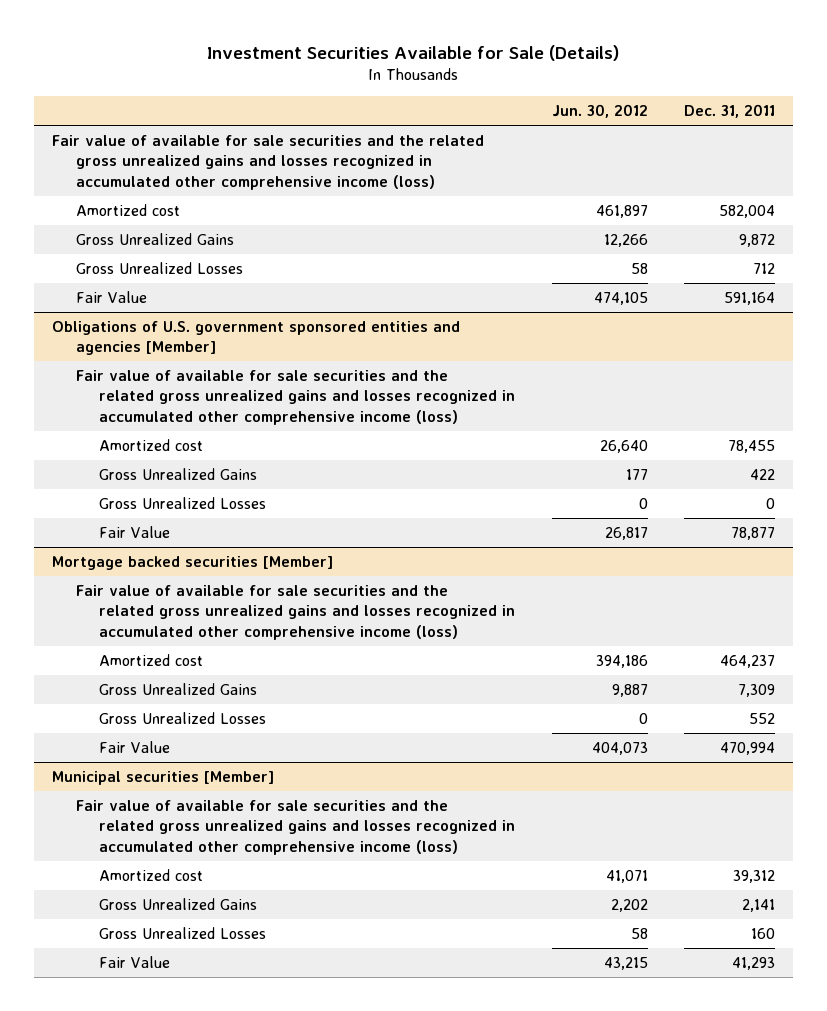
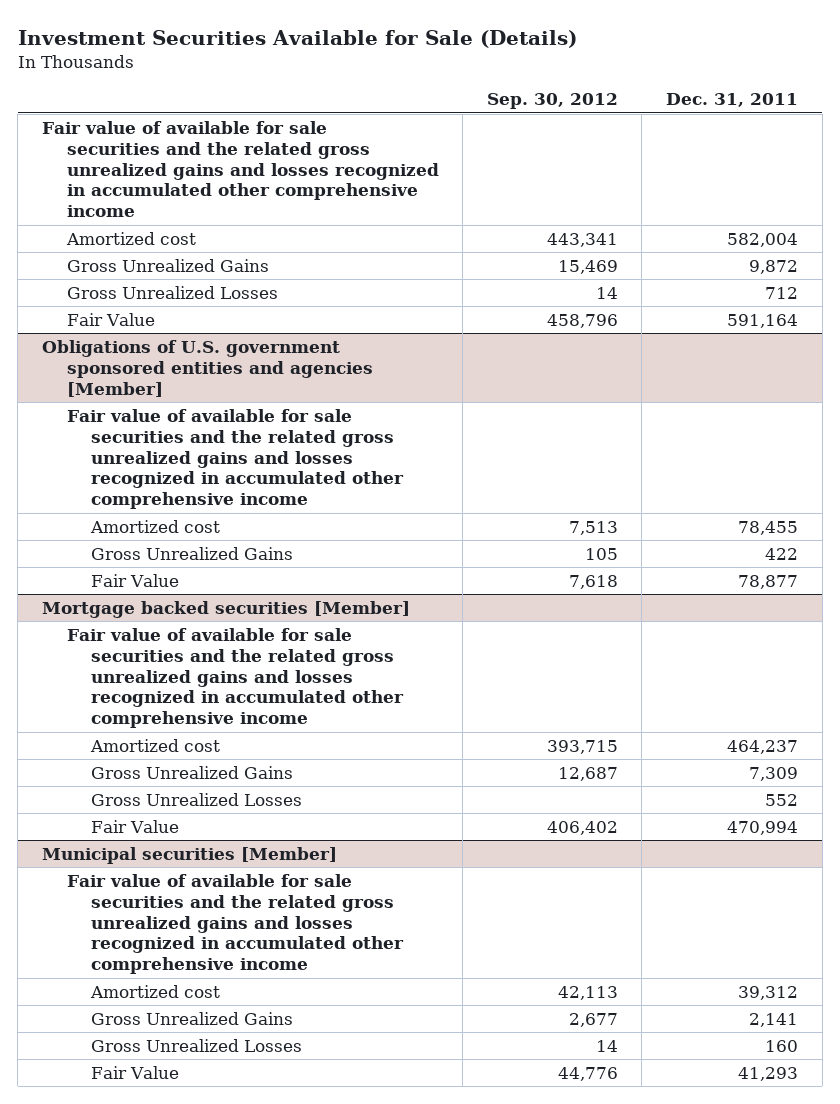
[551,104,648,119] Jun. 30, 2012 -> none
none -> [486,93,618,110] Sep. 30, 2012
[51,134,484,191] Fair value of available for sale securities and the related gross unrealized gains and losses recognized in accumulated other comprehensive income (loss) -> [42,120,439,218] Fair value of available for sale securities and the related gross unrealized gains and losses recognized in accumulated other comprehensive income
[75,369,516,426] Fair value of available for sale securities and the related gross unrealized gains and losses recognized in accumulated other comprehensive income (loss) -> [66,408,405,510] Fair value of available for sale securities and the related gross unrealized gains and losses recognized in accumulated other comprehensive income
[99,496,267,509] Gross Unrealized Losses -> none
[75,584,516,641] Fair value of available for sale securities and the related gross unrealized gains and losses recognized in accumulated other comprehensive income (loss) -> [66,627,405,729] Fair value of available for sale securities and the related gross unrealized gains and losses recognized in accumulated other comprehensive income
[75,799,516,856] Fair value of available for sale securities and the related gross unrealized gains and losses recognized in accumulated other comprehensive income (loss) -> [66,873,405,975] Fair value of available for sale securities and the related gross unrealized gains and losses recognized in accumulated other comprehensive income

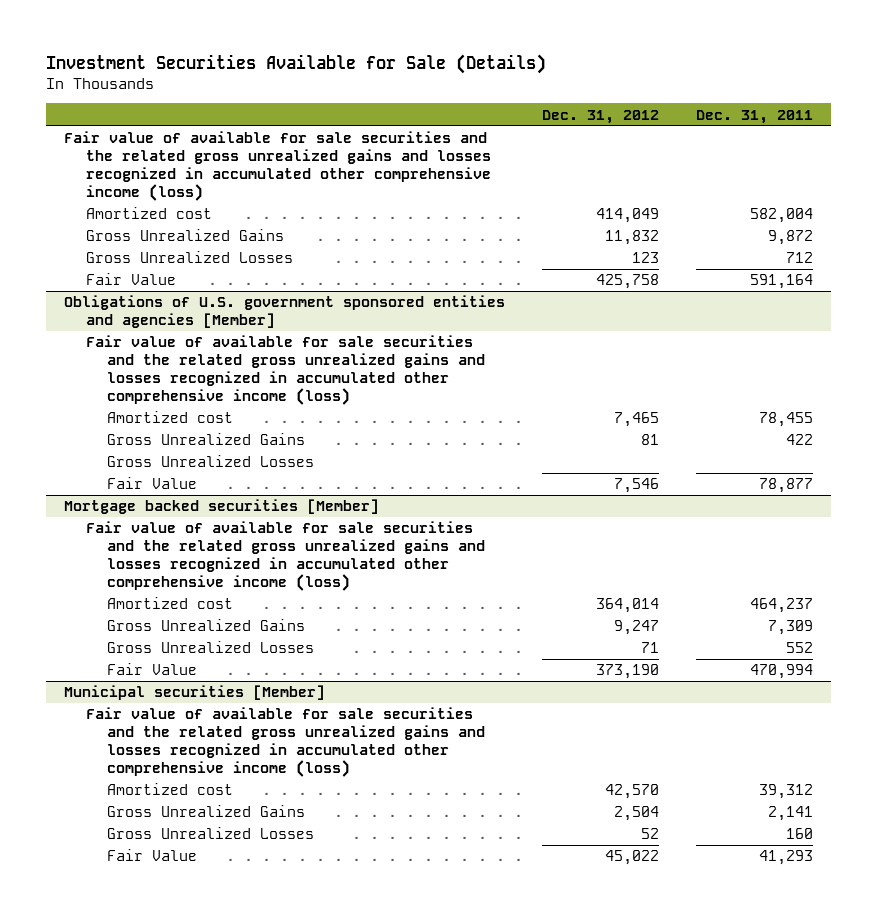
[486,93,618,110] Sep. 30, 2012 -> none
none -> [541,109,659,124] Dec. 31, 2012
[42,120,439,218] Fair value of available for sale securities and the related gross unrealized gains and losses recognized in accumulated other comprehensive income -> [64,131,491,201] Fair value of available for sale securities and the related gross unrealized gains and losses recognized in accumulated other comprehensive income (loss)
[66,408,405,510] Fair value of available for sale securities and the related gross unrealized gains and losses recognized in accumulated other comprehensive income -> [85,335,486,405] Fair value of available for sale securities and the related gross unrealized gains and losses recognized in accumulated other comprehensive income (loss)
none -> [107,455,315,468] Gross Unrealized Losses
[66,627,405,729] Fair value of available for sale securities and the related gross unrealized gains and losses recognized in accumulated other comprehensive income -> [85,521,486,591] Fair value of available for sale securities and the related gross unrealized gains and losses recognized in accumulated other comprehensive income (loss)
[66,873,405,975] Fair value of available for sale securities and the related gross unrealized gains and losses recognized in accumulated other comprehensive income -> [85,707,486,777] Fair value of available for sale securities and the related gross unrealized gains and losses recognized in accumulated other comprehensive income (loss)

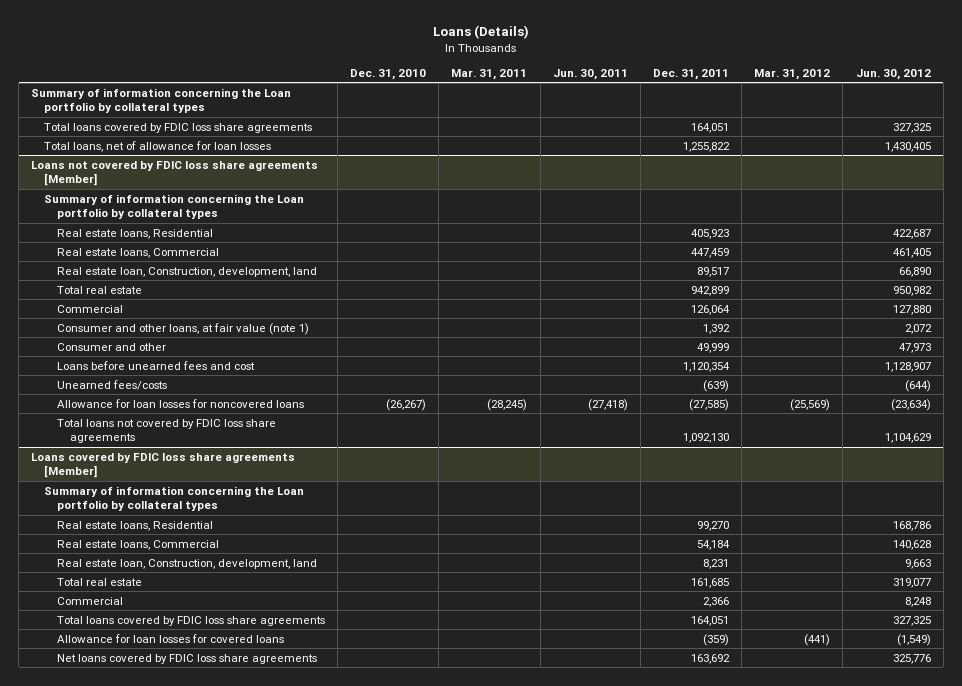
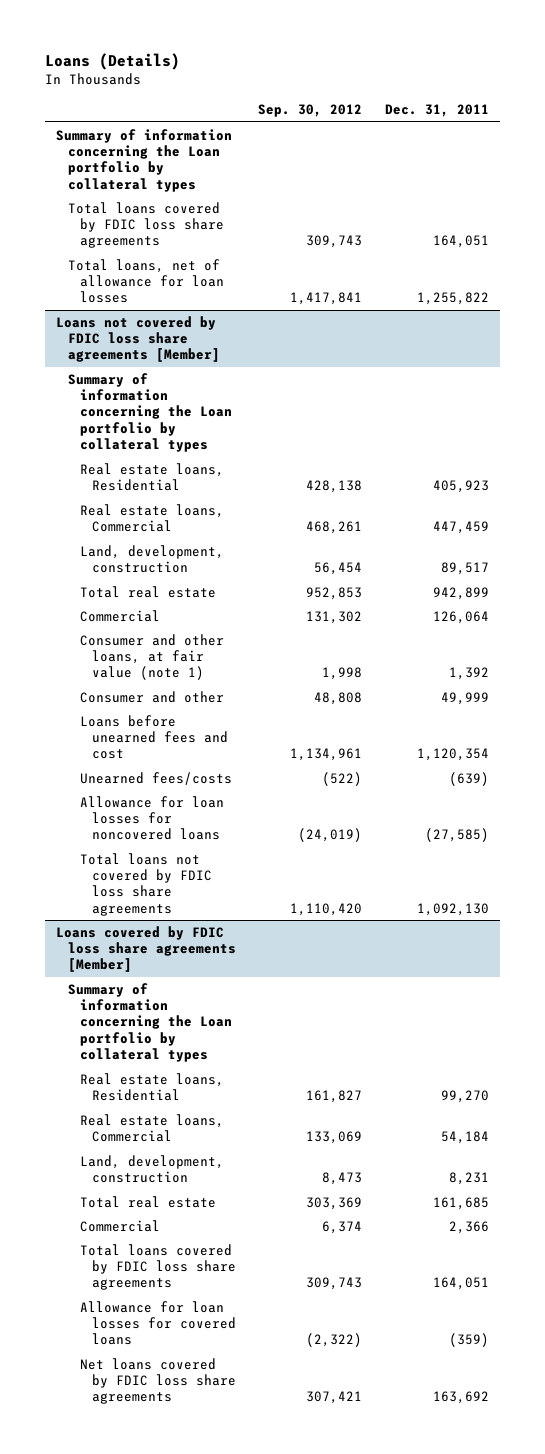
[350,68,427,80] Dec. 31, 2010 -> none
[451,68,528,80] Mar. 31, 2011 -> none
[552,68,628,80] Jun. 30, 2011 -> none
[754,68,831,80] Mar. 31, 2012 -> none
[855,68,931,80] Jun. 30, 2012 -> none
none -> [258,104,363,118] Sep. 30, 2012
[56,266,317,277] Real estate loan, Construction, development, land -> [79,544,224,574] Land, development, construction
[56,558,317,569] Real estate loan, Construction, development, land -> [79,1154,224,1184] Land, development, construction

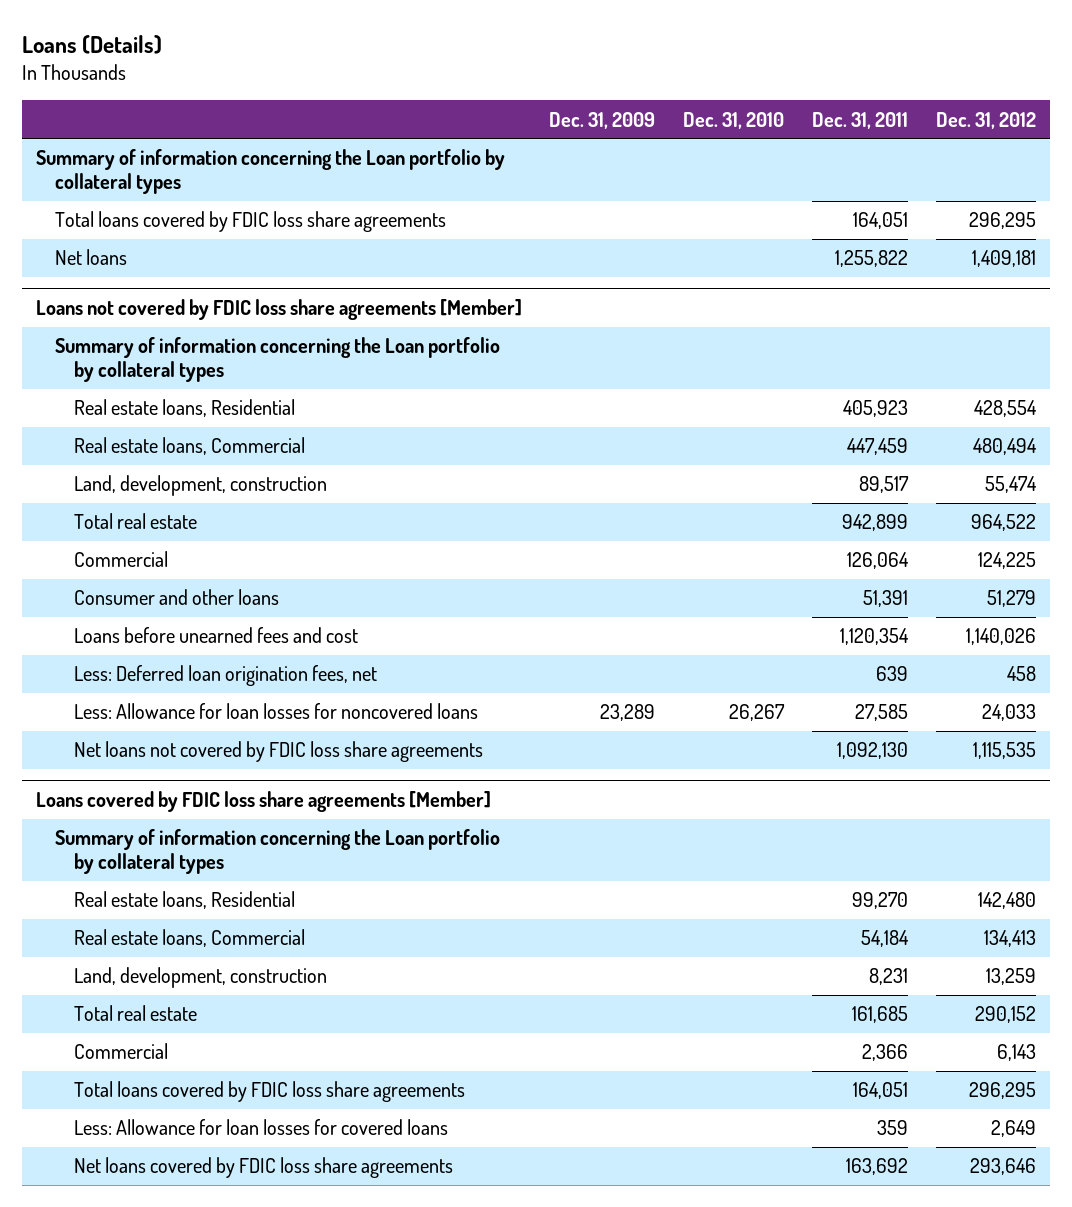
[258,104,363,118] Sep. 30, 2012 -> none
none -> [549,111,656,129] Dec. 31, 2009
none -> [683,111,785,129] Dec. 31, 2010
none -> [935,111,1036,129] Dec. 31, 2012
[67,258,224,304] Total loans, net of allowance for loan losses -> [54,249,127,266] Net loans
[79,690,224,703] Consumer and other -> none
[79,633,224,681] Consumer and other loans, at fair value (note 1) -> [74,589,280,606] Consumer and other loans
[448,667,489,681] 1,392 -> [863,590,909,608] 51,391
[79,771,232,785] Unearned fees/costs -> none
none -> [74,665,378,687] Less: Deferred loan origination fees, net
[79,795,224,841] Allowance for loan losses for noncovered loans -> [74,703,479,720] Less: Allowance for loan losses for noncovered loans
[424,828,489,843] (27,585) -> [855,704,909,722] 27,585
[79,852,212,916] Total loans not covered by FDIC loss share agreements -> [74,741,484,763] Net loans not covered by FDIC loss share agreements
[79,1300,236,1346] Allowance for loan losses for covered loans -> [74,1119,449,1136] Less: Allowance for loan losses for covered loans
[448,1333,489,1348] (359) -> [877,1120,909,1136] 359

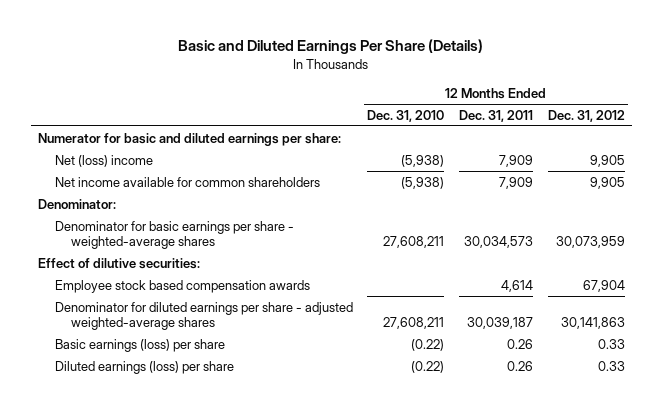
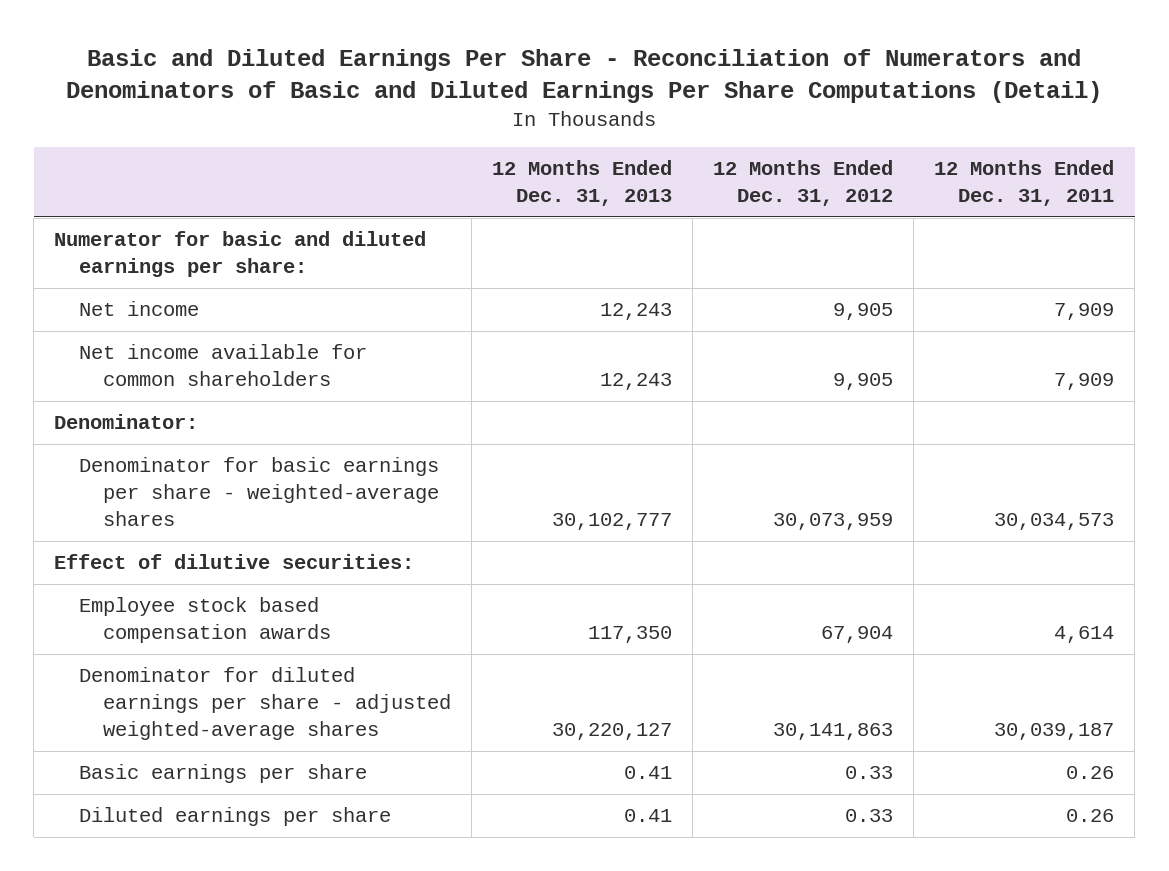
[178,39,484,55] Basic and Diluted Earnings Per Share (Details) -> [66,48,1103,103] Basic and Diluted Earnings Per Share - Reconciliation of Numerators and Denominators of Basic and Diluted Earnings Per Share Computations (Detail)
[367,109,445,122] Dec. 31, 2010 -> none
none -> [492,160,673,206] 12 Months Ended Dec. 31, 2013
[54,154,153,167] Net (loss) income -> [78,301,199,317] Net income
[54,338,225,352] Basic earnings (loss) per share -> [78,764,367,784] Basic earnings per share
[54,360,234,374] Diluted earnings (loss) per share -> [78,807,391,827] Diluted earnings per share

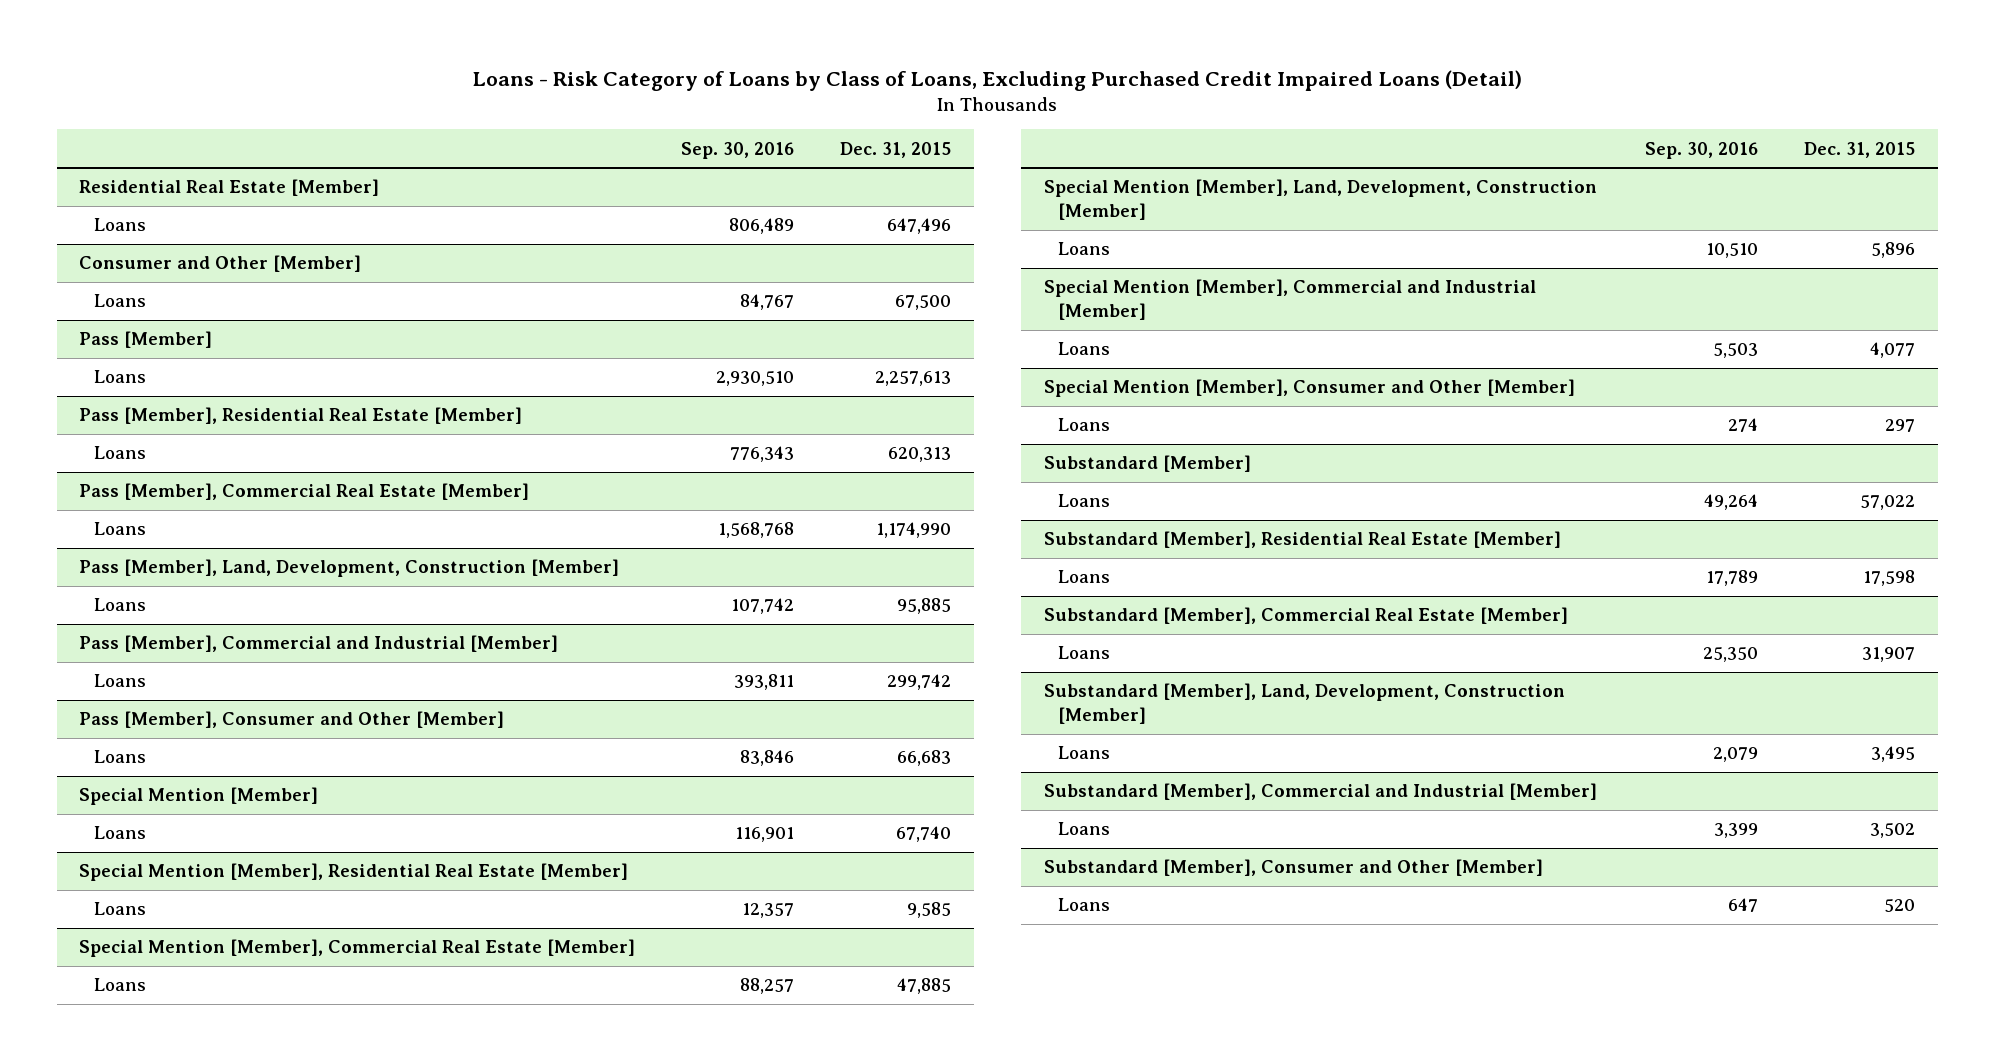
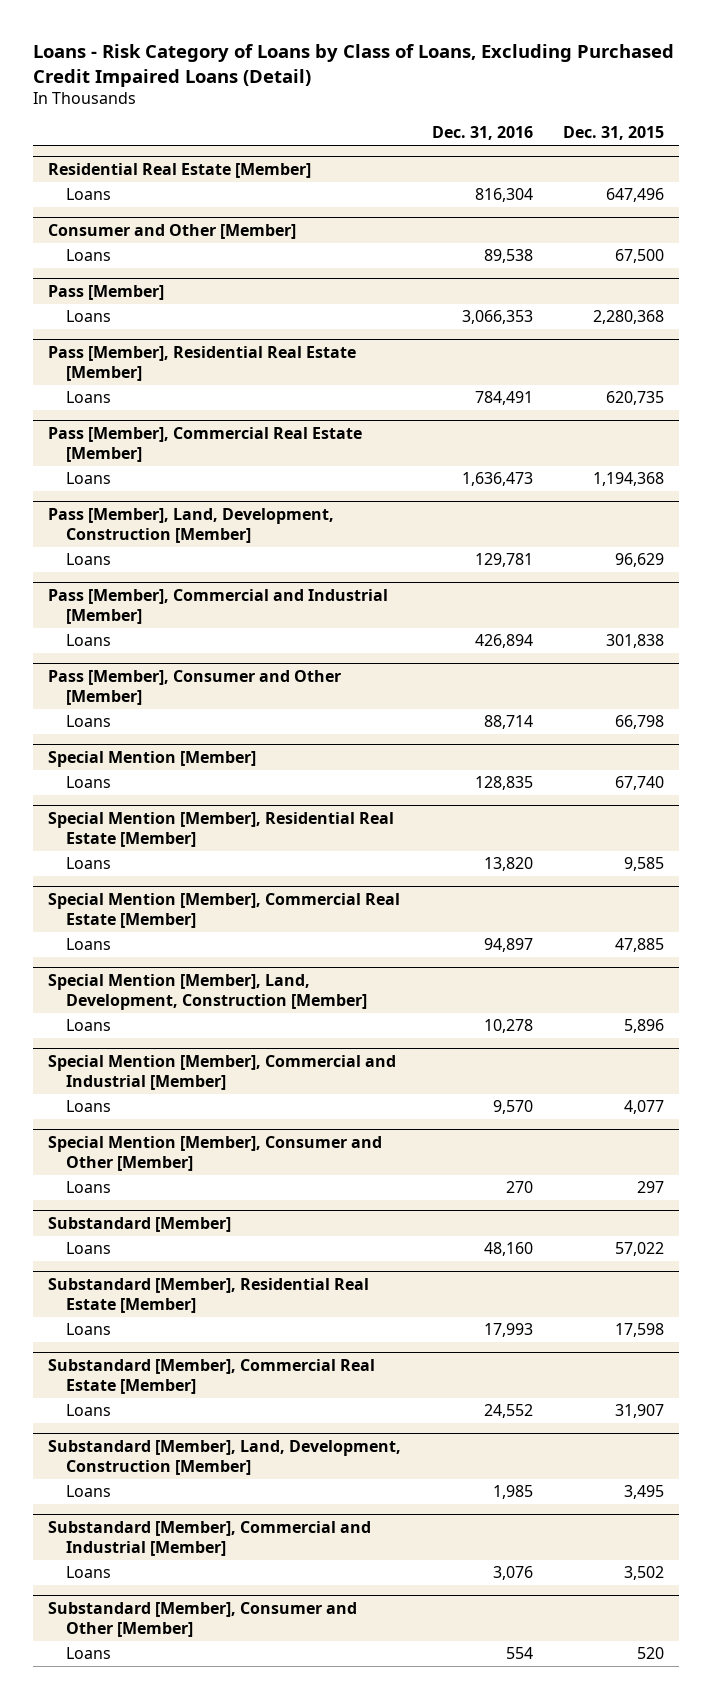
[681,141,795,159] Sep. 30, 2016 -> none
none -> [431,126,533,141] Dec. 31, 2016
[875,371,952,387] 2,257,613 -> [592,310,664,325] 2,280,368
[888,447,952,463] 620,313 -> [605,391,664,406] 620,735
[876,522,952,539] 1,174,990 -> [592,472,664,487] 1,194,368
[897,598,952,615] 95,885 -> [614,553,664,568] 96,629
[887,674,952,691] 299,742 -> [605,634,664,649] 301,838
[897,750,952,767] 66,683 -> [614,715,664,730] 66,798

